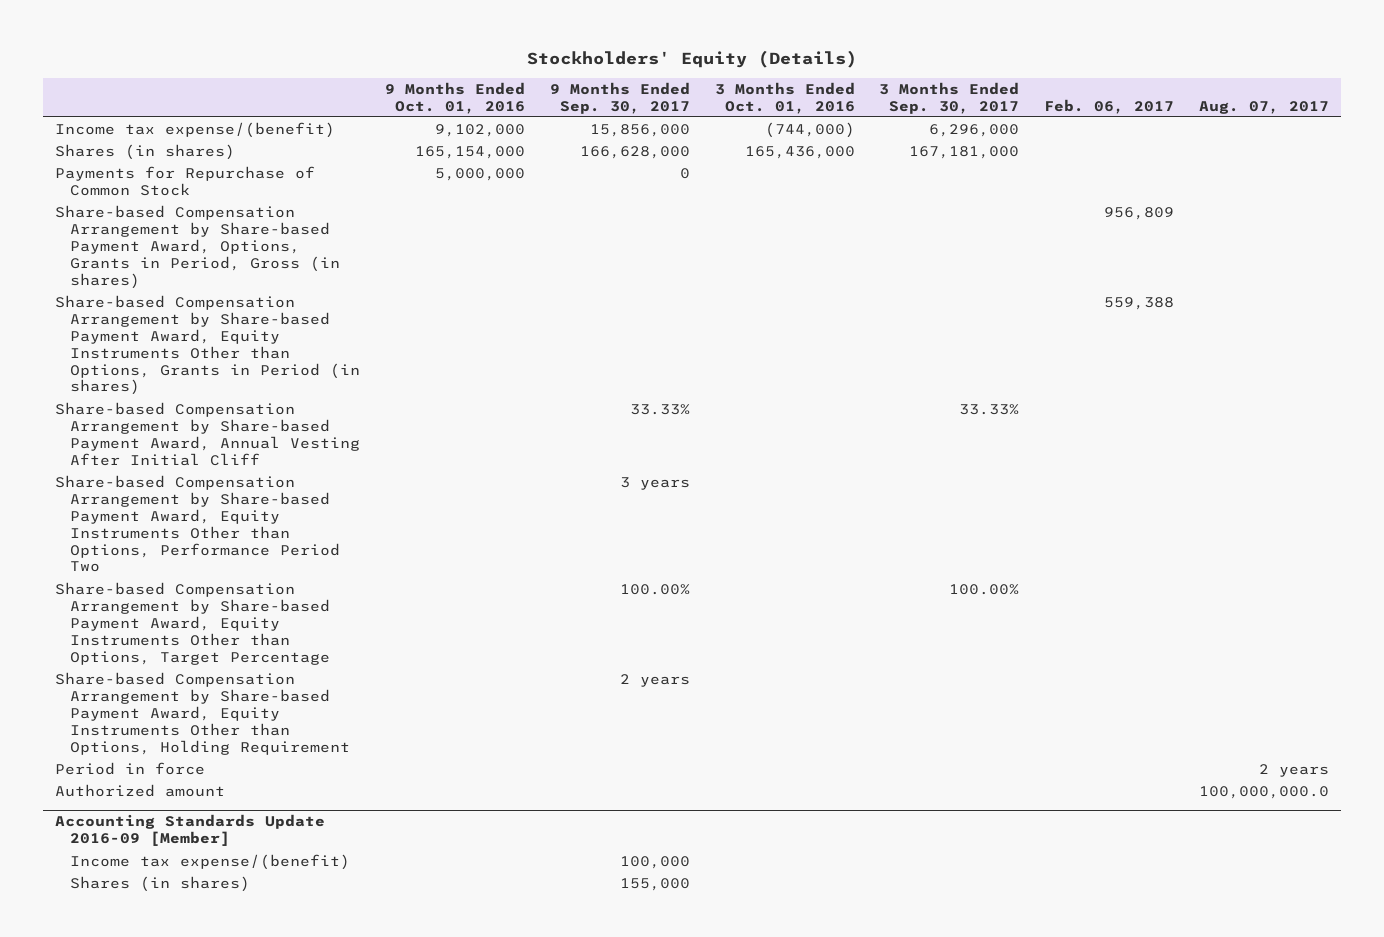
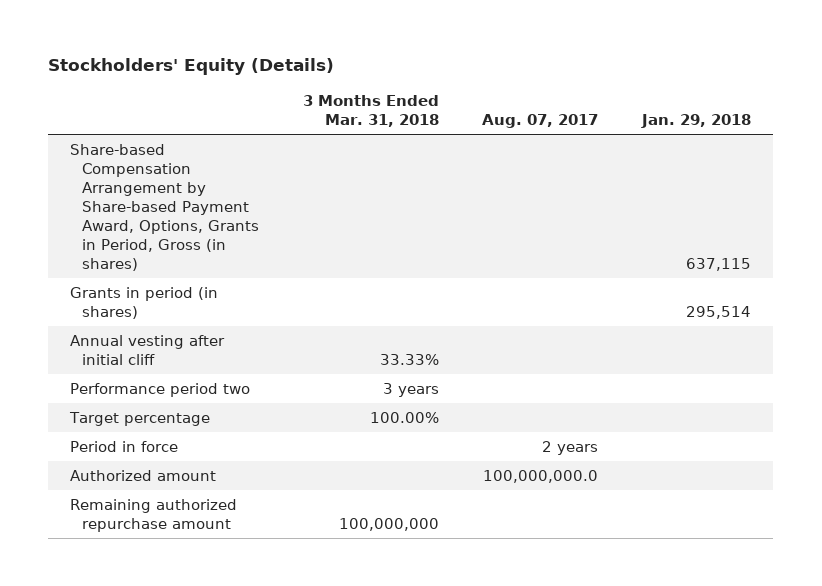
[384,81,525,114] 9 Months Ended Oct. 01, 2016 -> none
[549,81,690,114] 9 Months Ended Sep. 30, 2017 -> none
[714,81,855,114] 3 Months Ended Oct. 01, 2016 -> none
[879,81,1020,114] 3 Months Ended Sep. 30, 2017 -> none
[1044,98,1175,114] Feb. 06, 2017 -> none
none -> [302,95,439,127] 3 Months Ended Mar. 31, 2018
none -> [641,113,752,128] Jan. 29, 2018
[54,121,335,138] Income tax expense/(benefit) -> none
[54,143,235,160] Shares (in shares) -> none
[54,165,315,196] Payments for Repurchase of Common Stock -> none
[54,671,351,755] Share-based Compensation Arrangement by Share-based Payment Award, Equity Instruments Other than Options, Holding Requirement -> none
[54,294,361,396] Share-based Compensation Arrangement by Share-based Payment Award, Equity Instruments Other than Options, Grants in Period (in shares) -> [70,287,219,319] Grants in period (in shares)
[54,401,361,466] Share-based Compensation Arrangement by Share-based Payment Award, Annual Vesting After Initial Cliff -> [70,335,226,365] Annual vesting after initial cliff
[54,474,341,573] Share-based Compensation Arrangement by Share-based Payment Award, Equity Instruments Other than Options, Performance Period Two -> [70,383,251,398] Performance period two
[54,581,331,665] Share-based Compensation Arrangement by Share-based Payment Award, Equity Instruments Other than Options, Target Percentage -> [69,412,211,427] Target percentage
[54,814,325,847] Accounting Standards Update 2016-09 [Member] -> none
[70,853,351,870] Income tax expense/(benefit) -> none
[70,875,251,892] Shares (in shares) -> none
none -> [70,499,238,532] Remaining authorized repurchase amount

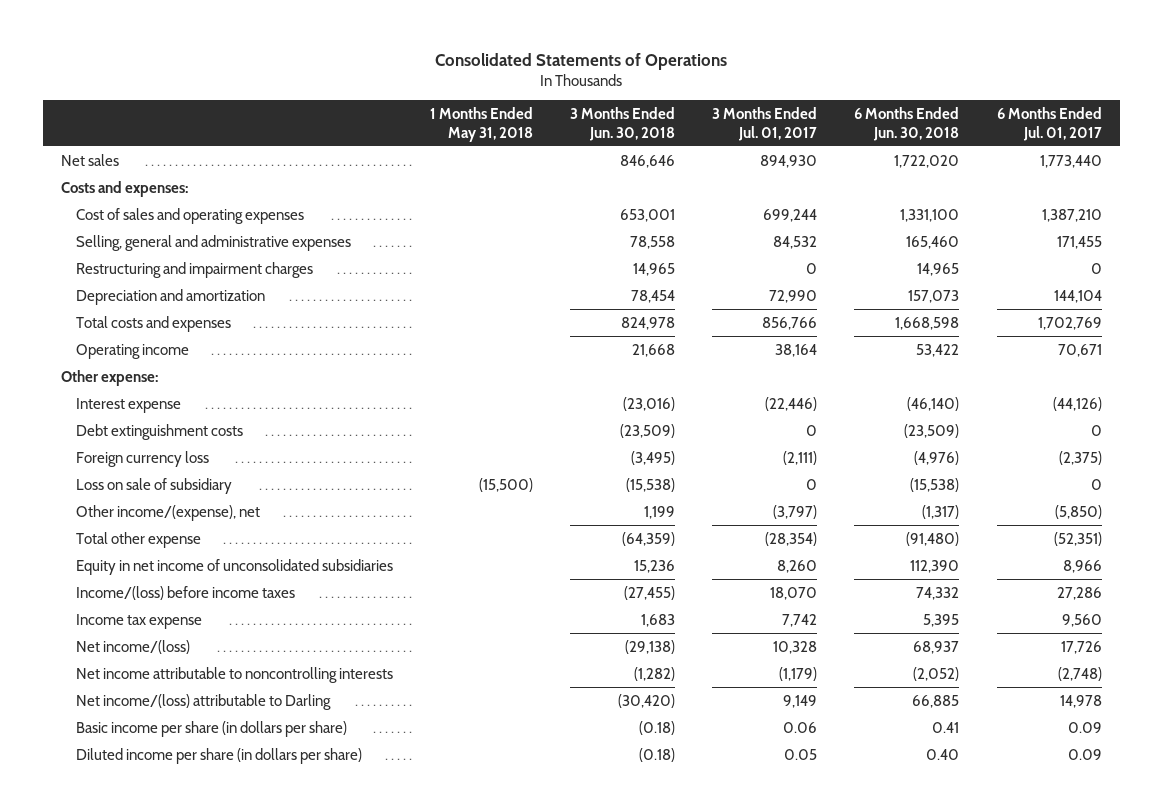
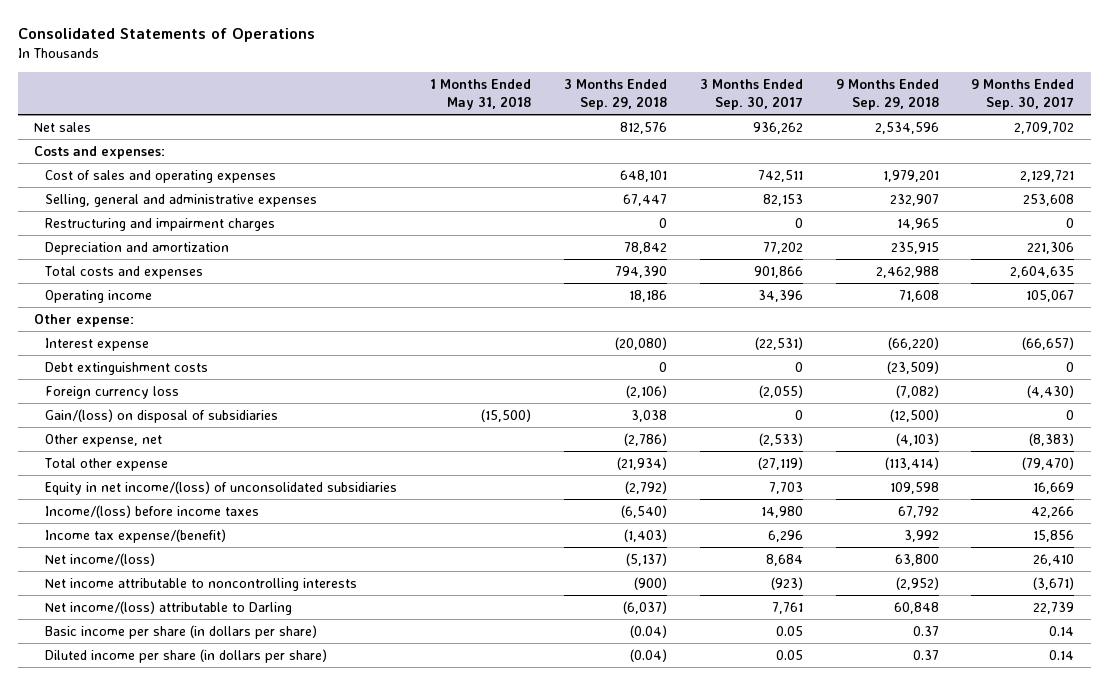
[570,107,676,141] 3 Months Ended Jun. 30, 2018 -> none
[712,107,818,141] 3 Months Ended Jul. 01, 2017 -> none
[854,107,960,141] 6 Months Ended Jun. 30, 2018 -> none
[996,107,1102,141] 6 Months Ended Jul. 01, 2017 -> none
none -> [563,78,667,111] 3 Months Ended Sep. 29, 2018
none -> [699,78,803,111] 3 Months Ended Sep. 30, 2017
none -> [835,78,939,111] 9 Months Ended Sep. 29, 2018
none -> [971,78,1075,111] 9 Months Ended Sep. 30, 2017
[76,477,233,494] Loss on sale of subsidiary -> [44,408,278,423] Gain/(loss) on disposal of subsidiaries
[76,504,261,521] Other income/(expense), net -> [44,433,162,447] Other expense, net
[76,558,394,575] Equity in net income of unconsolidated subsidiaries -> [44,480,397,495] Equity in net income/(loss) of unconsolidated subsidiaries
[76,613,203,629] Income tax expense -> [44,528,226,543] Income tax expense/(benefit)

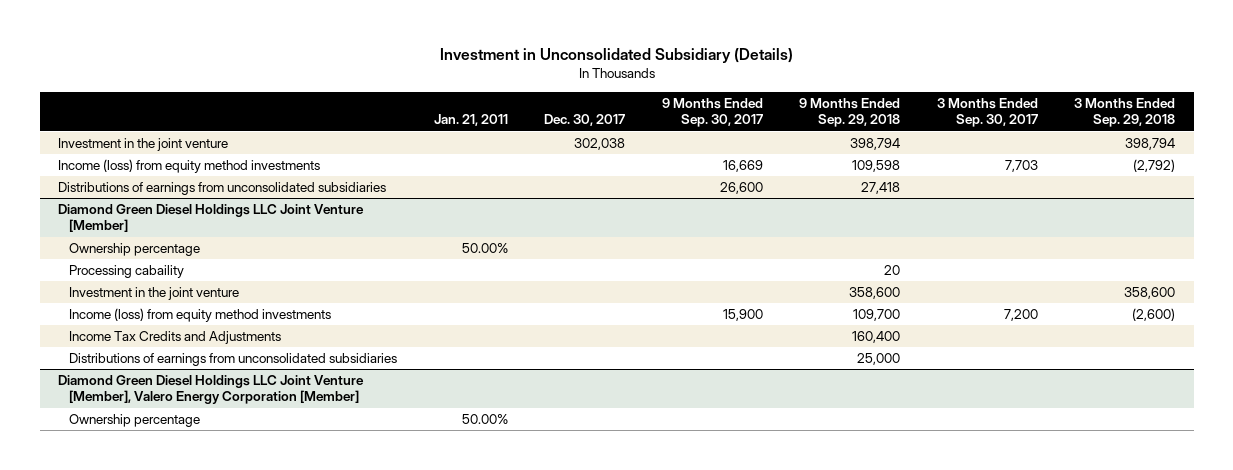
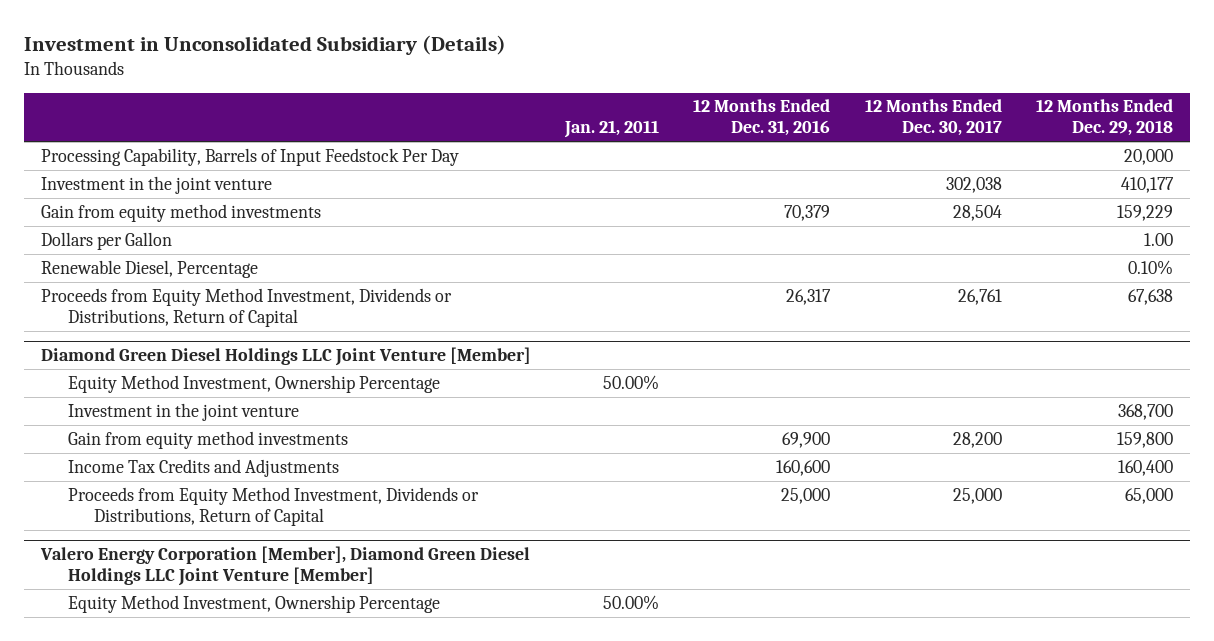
[544,114,626,127] Dec. 30, 2017 -> none
[661,97,763,128] 9 Months Ended Sep. 30, 2017 -> none
[799,97,901,128] 9 Months Ended Sep. 29, 2018 -> none
[936,97,1038,128] 3 Months Ended Sep. 30, 2017 -> none
[1074,97,1176,128] 3 Months Ended Sep. 29, 2018 -> none
none -> [693,99,831,137] 12 Months Ended Dec. 31, 2016
none -> [864,99,1002,137] 12 Months Ended Dec. 30, 2017
none -> [1035,99,1173,137] 12 Months Ended Dec. 29, 2018
none -> [40,147,459,166] Processing Capability, Barrels of Input Feedstock Per Day
[57,159,320,174] Income (loss) from equity method investments -> [40,203,321,222] Gain from equity method investments
none -> [40,231,172,250] Dollars per Gallon
none -> [40,259,258,278] Renewable Diesel, Percentage
[57,182,386,196] Distributions of earnings from unconsolidated subsidiaries -> [40,287,452,327] Proceeds from Equity Method Investment, Dividends or Distributions, Return of Capital
[68,265,184,279] Processing cabaility -> none
[68,243,200,257] Ownership percentage -> [67,374,440,393] Equity Method Investment, Ownership Percentage
[68,308,331,323] Income (loss) from equity method investments -> [67,430,348,449] Gain from equity method investments
[68,353,397,367] Distributions of earnings from unconsolidated subsidiaries -> [67,486,479,526] Proceeds from Equity Method Investment, Dividends or Distributions, Return of Capital
[57,375,364,405] Diamond Green Diesel Holdings LLC Joint Venture [Member], Valero Energy Corporation [Member] -> [39,546,530,587] Valero Energy Corporation [Member], Diamond Green Diesel Holdings LLC Joint Venture [Member]
[68,414,200,428] Ownership percentage -> [67,594,440,613] Equity Method Investment, Ownership Percentage

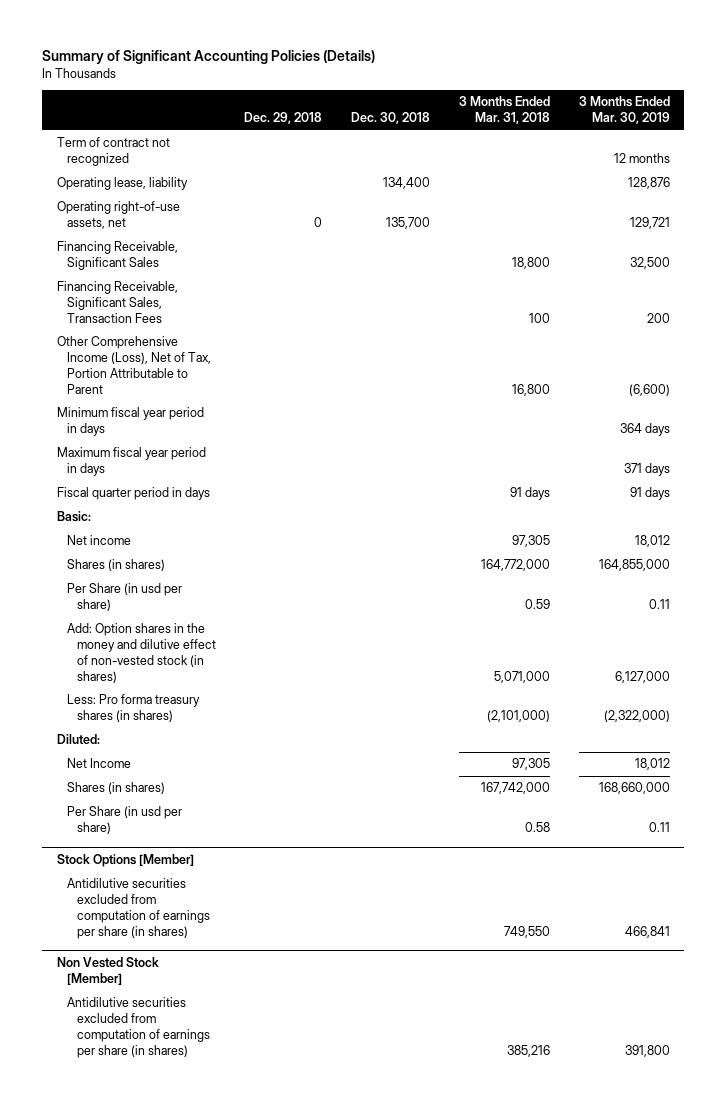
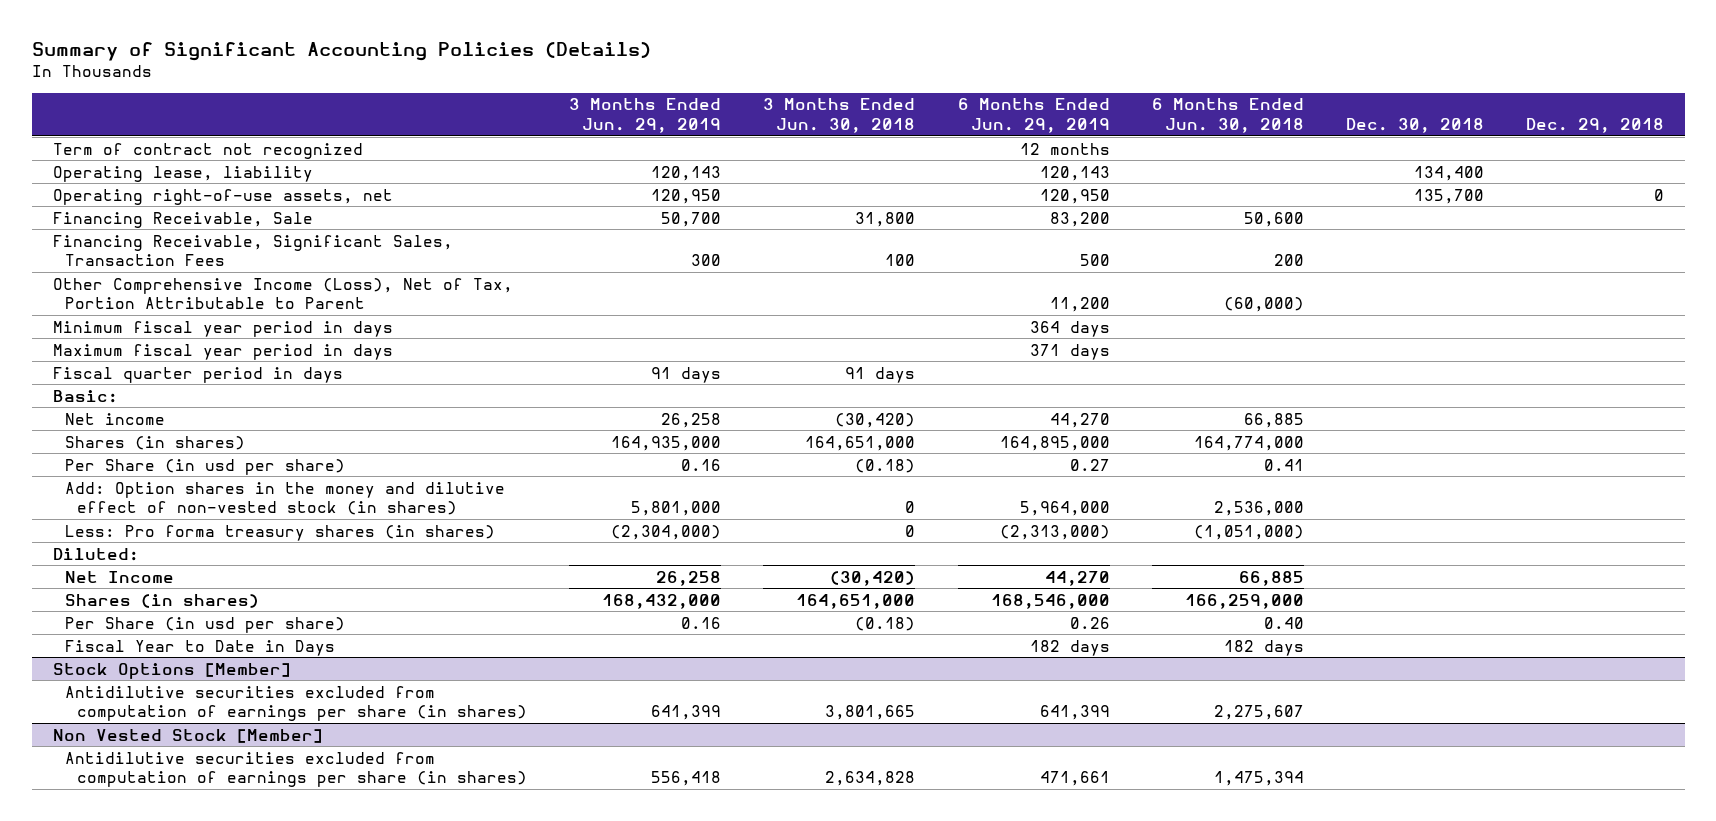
[458,96,550,125] 3 Months Ended Mar. 31, 2018 -> none
[578,96,670,125] 3 Months Ended Mar. 30, 2019 -> none
none -> [569,98,722,133] 3 Months Ended Jun. 29, 2019
none -> [763,98,916,133] 3 Months Ended Jun. 30, 2018
none -> [957,98,1110,133] 6 Months Ended Jun. 29, 2019
none -> [1151,98,1304,133] 6 Months Ended Jun. 30, 2018
[56,241,178,271] Financing Receivable, Significant Sales -> [52,211,313,228] Financing Receivable, Sale
none -> [65,639,336,656] Fiscal Year to Date in Days

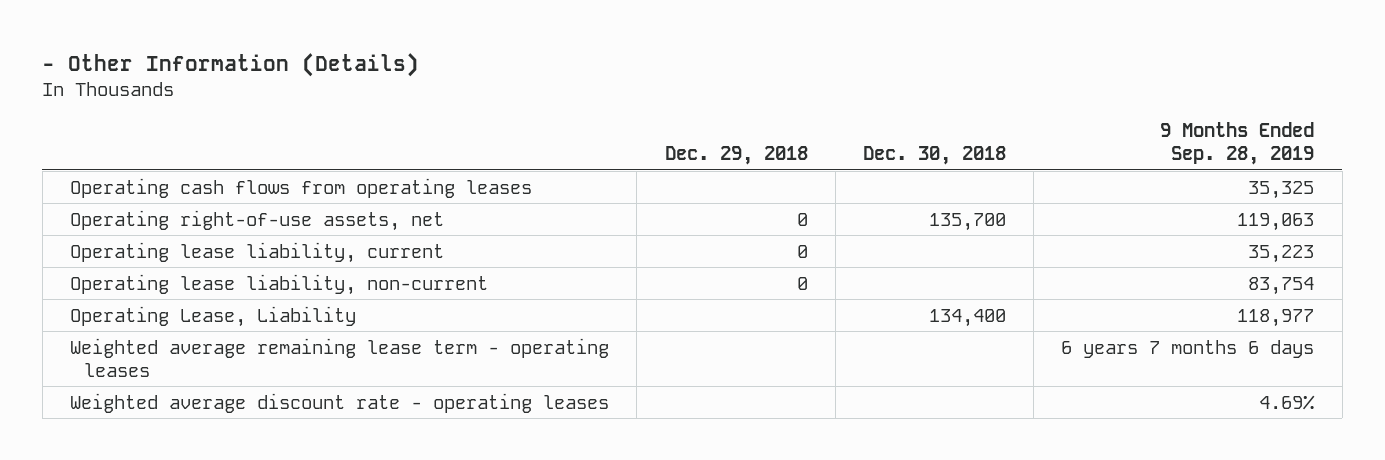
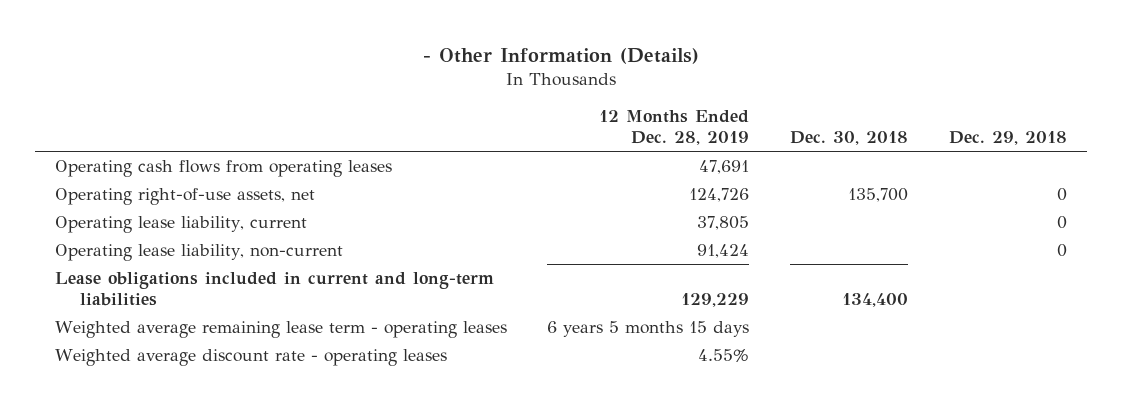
[1160,122,1315,166] 9 Months Ended Sep. 28, 2019 -> none
none -> [599,110,750,146] 12 Months Ended Dec. 28, 2019
[70,305,357,327] Operating Lease, Liability -> [54,272,494,306] Lease obligations included in current and long-term liabilities

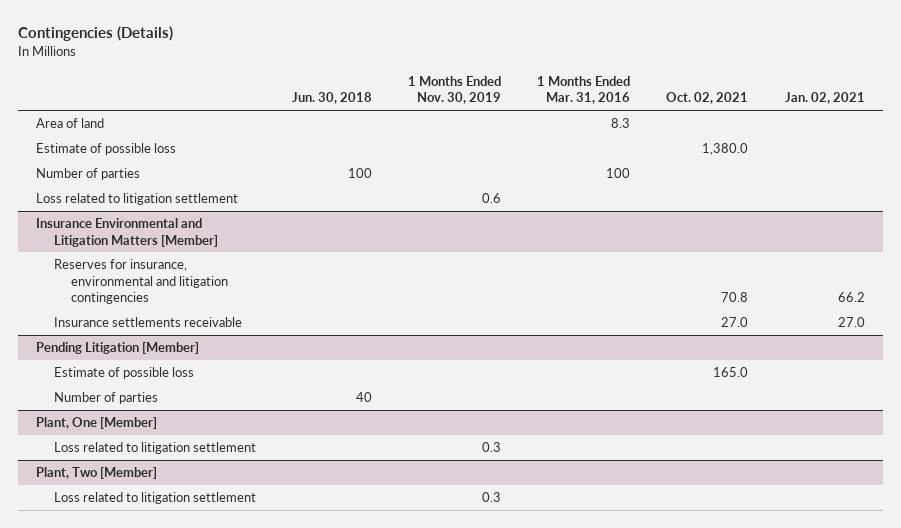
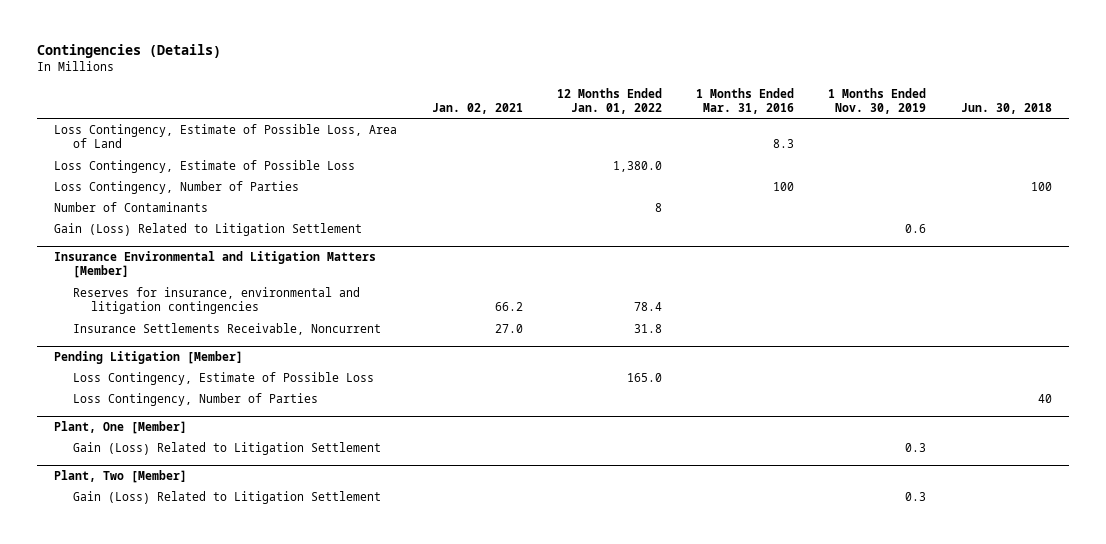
[666,92,749,105] Oct. 02, 2021 -> none
none -> [556,87,662,115] 12 Months Ended Jan. 01, 2022
[36,118,105,129] Area of land -> [54,123,398,149] Loss Contingency, Estimate of Possible Loss, Area of Land
[36,143,177,156] Estimate of possible loss -> [54,159,356,173] Loss Contingency, Estimate of Possible Loss
[36,168,141,181] Number of parties -> [54,180,300,194] Loss Contingency, Number of Parties
none -> [54,201,209,212] Number of Contaminants
[36,193,239,206] Loss related to litigation settlement -> [54,222,363,236] Gain (Loss) Related to Litigation Settlement
[53,317,242,328] Insurance settlements receivable -> [72,322,381,335] Insurance Settlements Receivable, Noncurrent
[53,367,194,380] Estimate of possible loss -> [72,371,374,385] Loss Contingency, Estimate of Possible Loss
[53,392,158,405] Number of parties -> [72,392,318,406] Loss Contingency, Number of Parties
[53,442,256,455] Loss related to litigation settlement -> [72,441,381,455] Gain (Loss) Related to Litigation Settlement
[53,492,256,505] Loss related to litigation settlement -> [72,490,381,504] Gain (Loss) Related to Litigation Settlement

